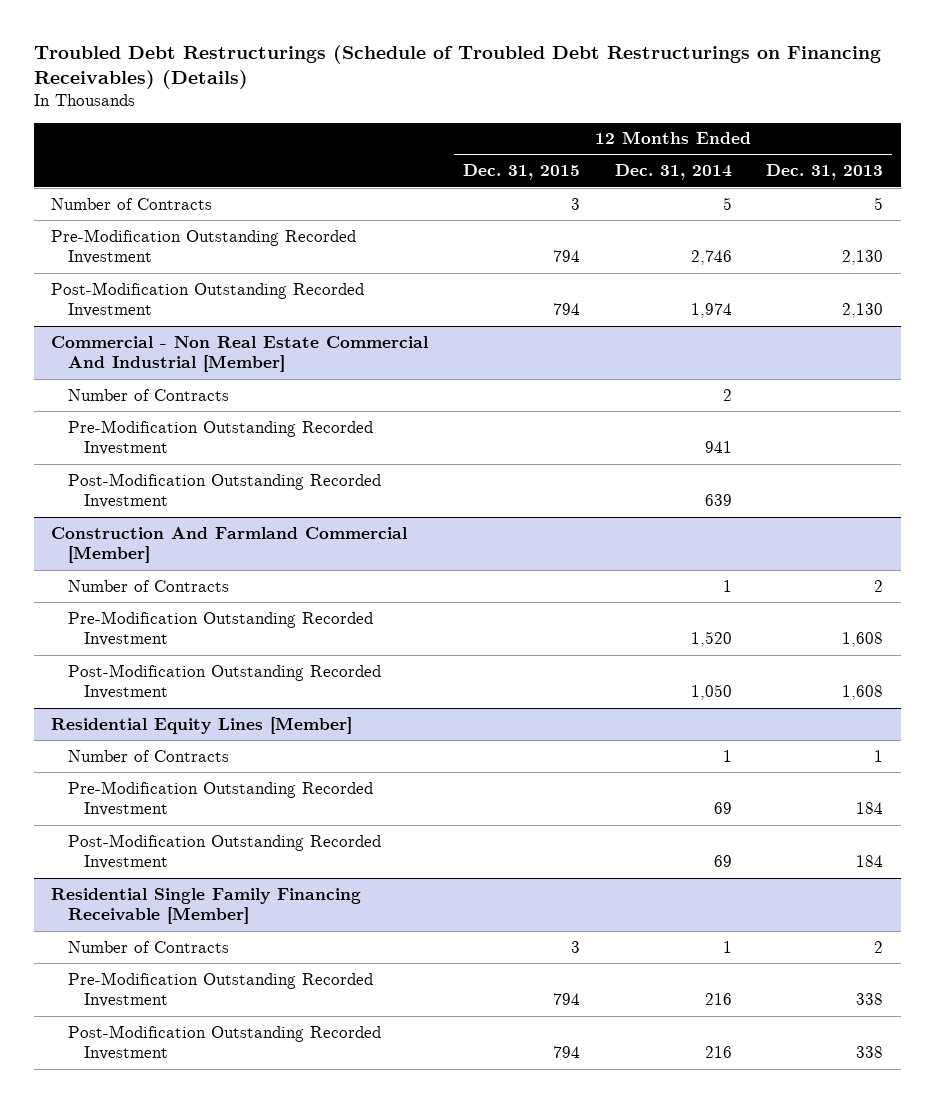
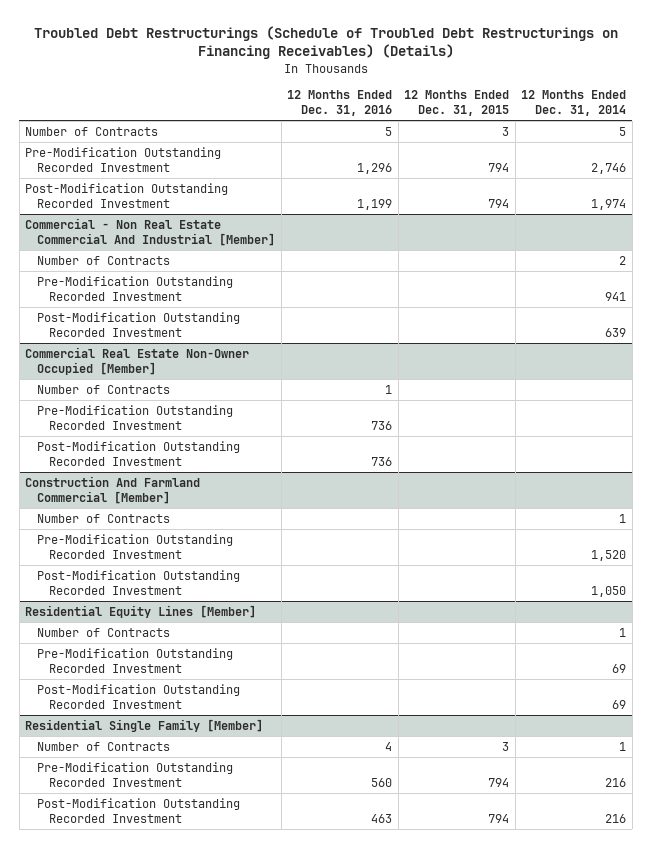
[766,164,884,181] Dec. 31, 2013 -> none
none -> [287,90,393,117] 12 Months Ended Dec. 31, 2016
none -> [25,346,250,375] Commercial Real Estate Non-Owner Occupied [Member]
none -> [37,384,171,394] Number of Contracts
none -> [37,404,234,430] Pre-Modification Outstanding Recorded Investment
none -> [37,440,241,466] Post-Modification Outstanding Recorded Investment
[51,887,362,925] Residential Single Family Financing Receivable [Member] -> [25,718,264,732] Residential Single Family [Member]

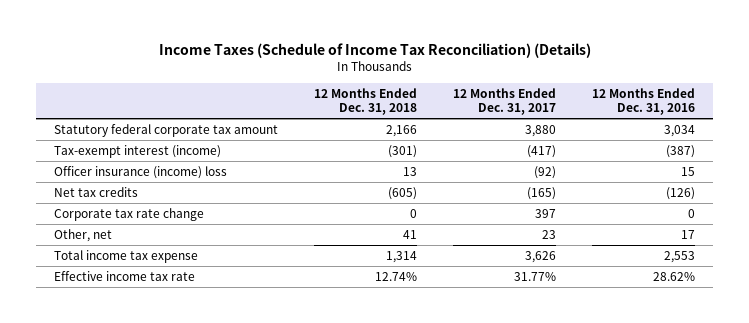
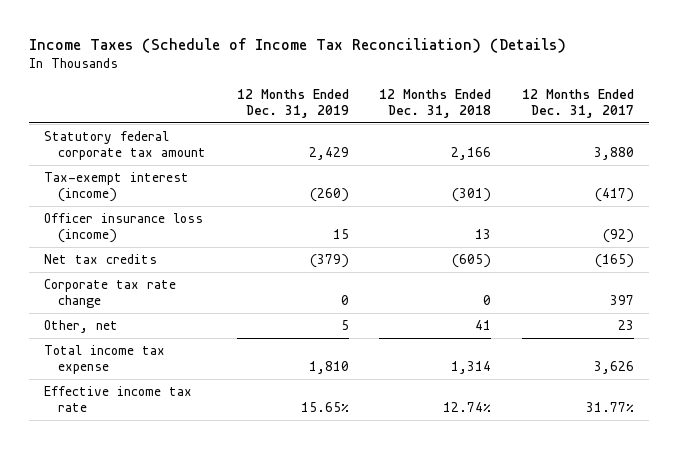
[592,87,696,116] 12 Months Ended Dec. 31, 2016 -> none
none -> [236,88,349,119] 12 Months Ended Dec. 31, 2019
[54,165,228,179] Officer insurance (income) loss -> [43,212,203,244] Officer insurance loss (income)

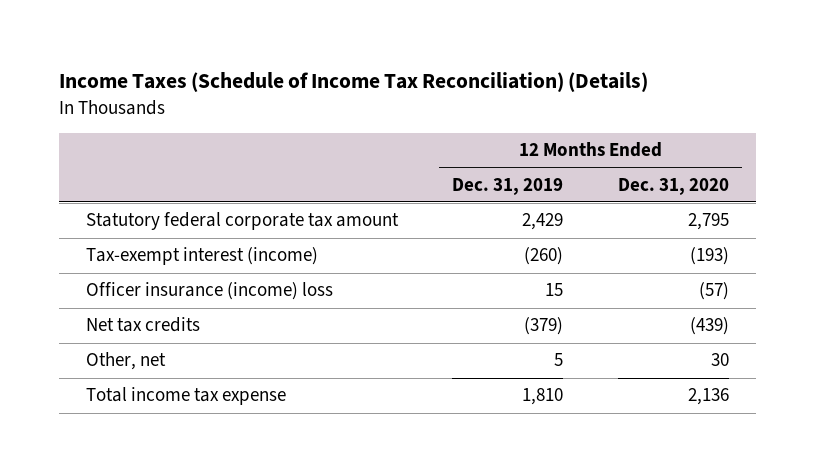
[379,88,492,119] 12 Months Ended Dec. 31, 2018 -> none
[521,88,634,119] 12 Months Ended Dec. 31, 2017 -> none
none -> [617,177,729,195] Dec. 31, 2020
[43,212,203,244] Officer insurance loss (income) -> [86,282,334,301] Officer insurance (income) loss
[43,278,176,309] Corporate tax rate change -> none
[43,385,192,413] Effective income tax rate -> none

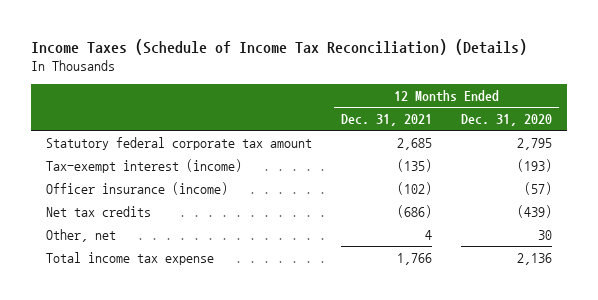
[452,177,564,195] Dec. 31, 2019 -> none
none -> [340,113,432,126] Dec. 31, 2021
[86,282,334,301] Officer insurance (income) loss -> [45,181,228,195] Officer insurance (income)

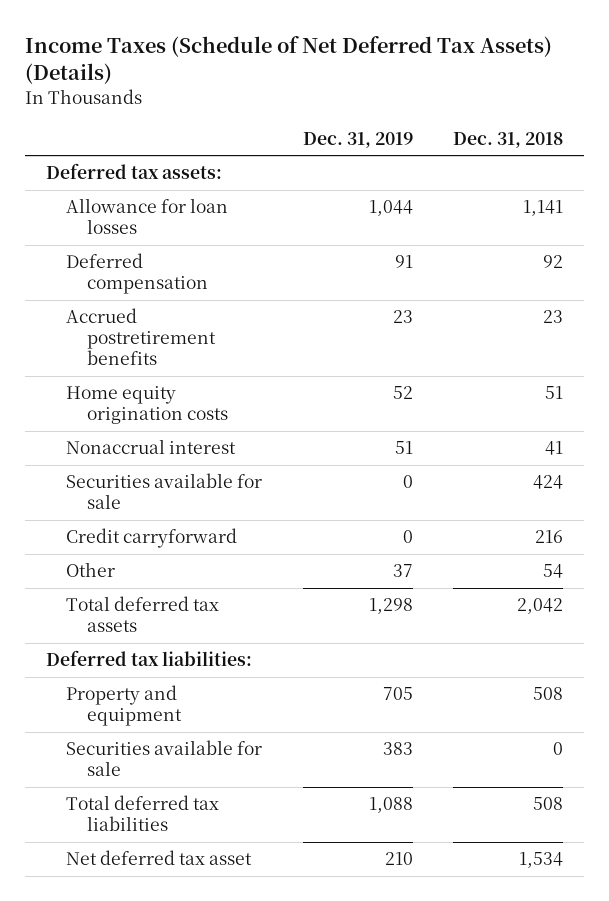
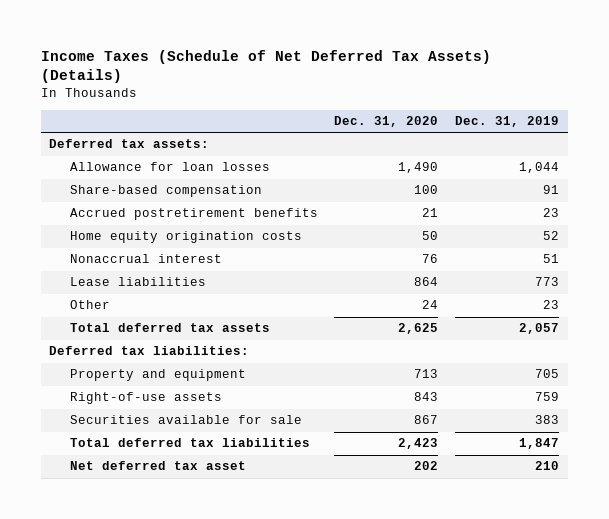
[453,131,564,148] Dec. 31, 2018 -> none
none -> [334,116,439,128] Dec. 31, 2020
[66,253,208,295] Deferred compensation -> [69,185,262,198] Share-based compensation
[66,473,263,510] Securities available for sale -> none
[66,528,238,549] Credit carryforward -> none
none -> [69,277,206,287] Lease liabilities
[392,564,413,578] 37 -> [543,300,560,310] 23
[368,598,413,615] 1,298 -> [519,323,560,335] 2,057
none -> [69,392,222,405] Right-of-use assets
[368,797,413,814] 1,088 -> [519,438,560,450] 1,847

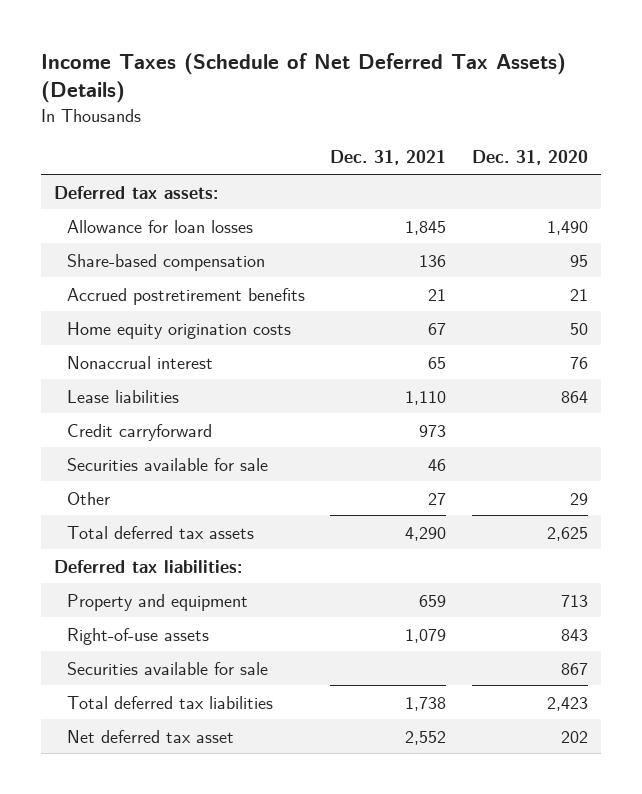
[455,116,560,128] Dec. 31, 2019 -> none
none -> [330,150,447,166] Dec. 31, 2021
[414,185,439,195] 100 -> [570,254,589,267] 95
none -> [66,423,212,441] Credit carryforward
none -> [66,457,268,471] Securities available for sale
[422,300,439,310] 24 -> [570,492,589,505] 29

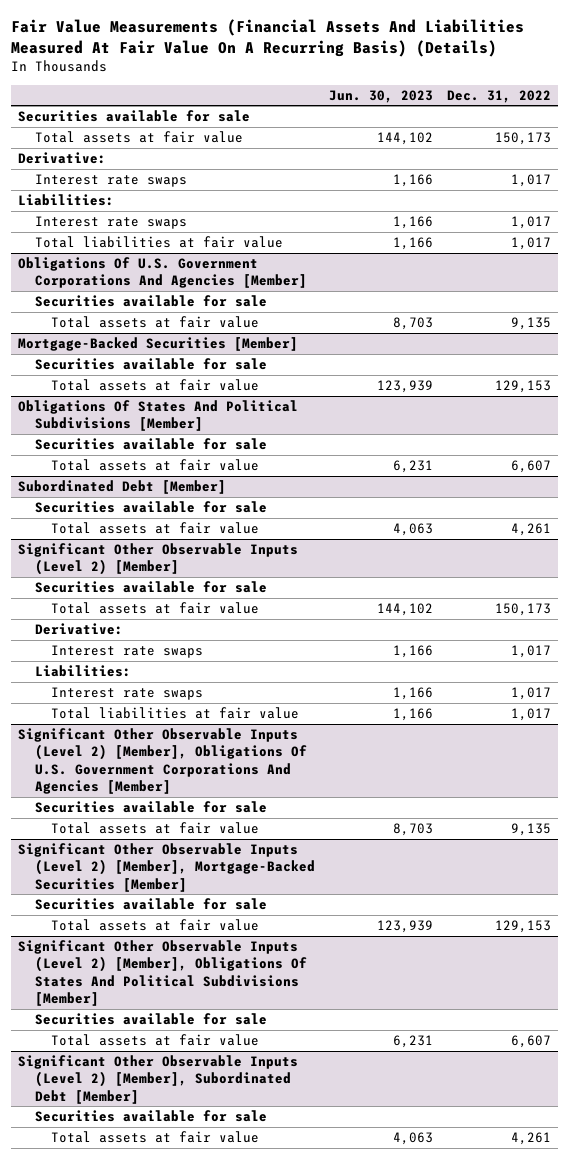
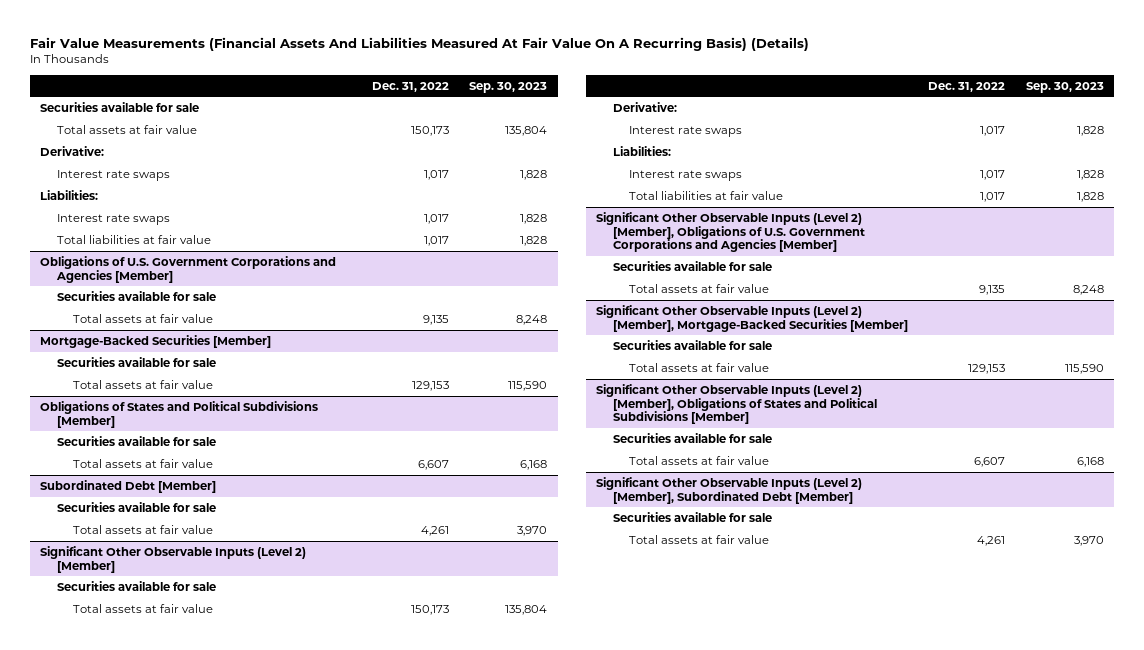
[328,89,433,103] Jun. 30, 2023 -> none
none -> [469,81,548,93] Sep. 30, 2023
[18,257,307,289] Obligations Of U.S. Government Corporations And Agencies [Member] -> [40,255,337,283] Obligations of U.S. Government Corporations and Agencies [Member]
[18,400,299,432] Obligations Of States And Political Subdivisions [Member] -> [40,400,319,428] Obligations of States and Political Subdivisions [Member]
[18,728,307,795] Significant Other Observable Inputs (Level 2) [Member], Obligations Of U.S. Government Corporations And Agencies [Member] -> [596,211,865,253] Significant Other Observable Inputs (Level 2) [Member], Obligations of U.S. Government Corporations and Agencies [Member]
[18,940,307,1007] Significant Other Observable Inputs (Level 2) [Member], Obligations Of States And Political Subdivisions [Member] -> [596,383,877,425] Significant Other Observable Inputs (Level 2) [Member], Obligations of States and Political Subdivisions [Member]

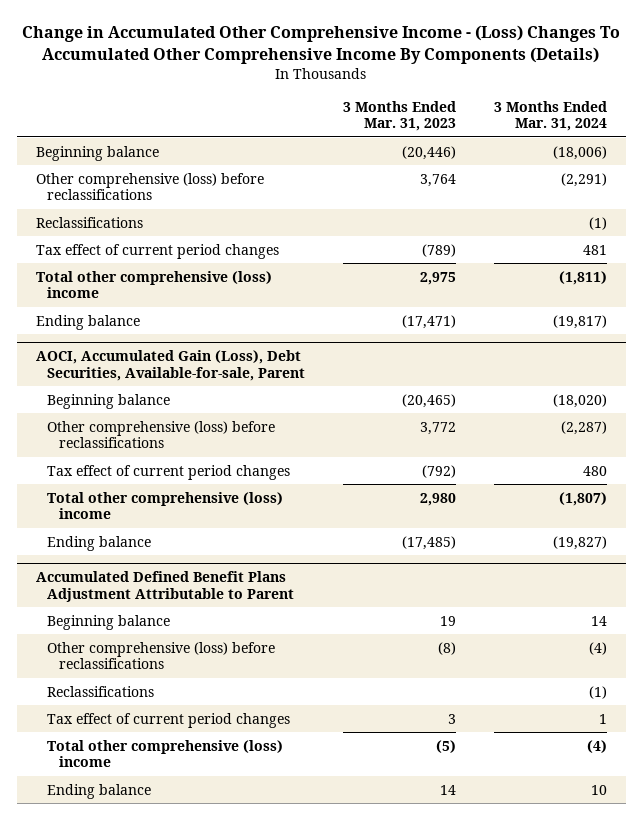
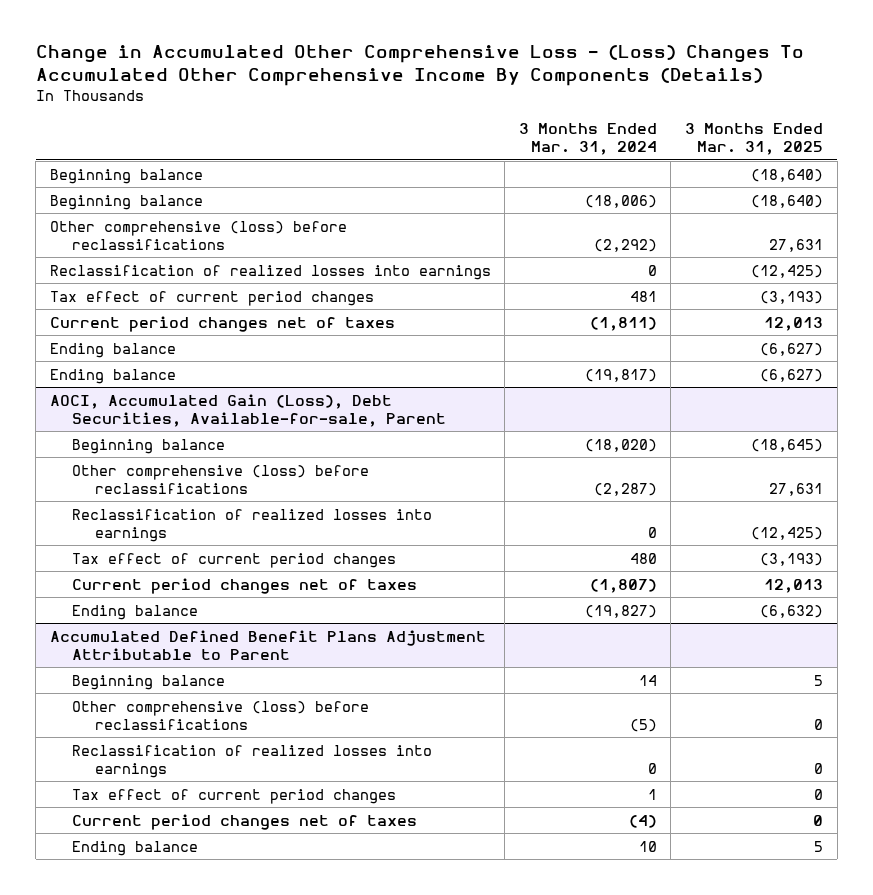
[22,25,621,65] Change in Accumulated Other Comprehensive Income - (Loss) Changes To Accumulated Other Comprehensive Income By Components (Details) -> [35,45,804,86] Change in Accumulated Other Comprehensive Loss - (Loss) Changes To Accumulated Other Comprehensive Income By Components (Details)
[343,100,457,132] 3 Months Ended Mar. 31, 2023 -> none
none -> [684,122,823,155] 3 Months Ended Mar. 31, 2025
none -> [49,168,203,184] Beginning balance
[35,216,143,228] Reclassifications -> none
[560,172,607,187] (2,291) -> [593,238,657,252] (2,292)
none -> [49,264,491,280] Reclassification of realized losses into earnings
[35,270,272,299] Total other comprehensive (loss) income -> [49,315,395,332] Current period changes net of taxes
none -> [49,342,176,358] Ending balance
none -> [72,508,433,542] Reclassification of realized losses into earnings
[47,491,284,520] Total other comprehensive (loss) income -> [72,577,418,594] Current period changes net of taxes
[47,685,155,697] Reclassifications -> none
[588,641,607,655] (4) -> [629,718,657,732] (5)
none -> [72,744,433,778] Reclassification of realized losses into earnings
[47,739,284,768] Total other comprehensive (loss) income -> [72,813,418,830] Current period changes net of taxes

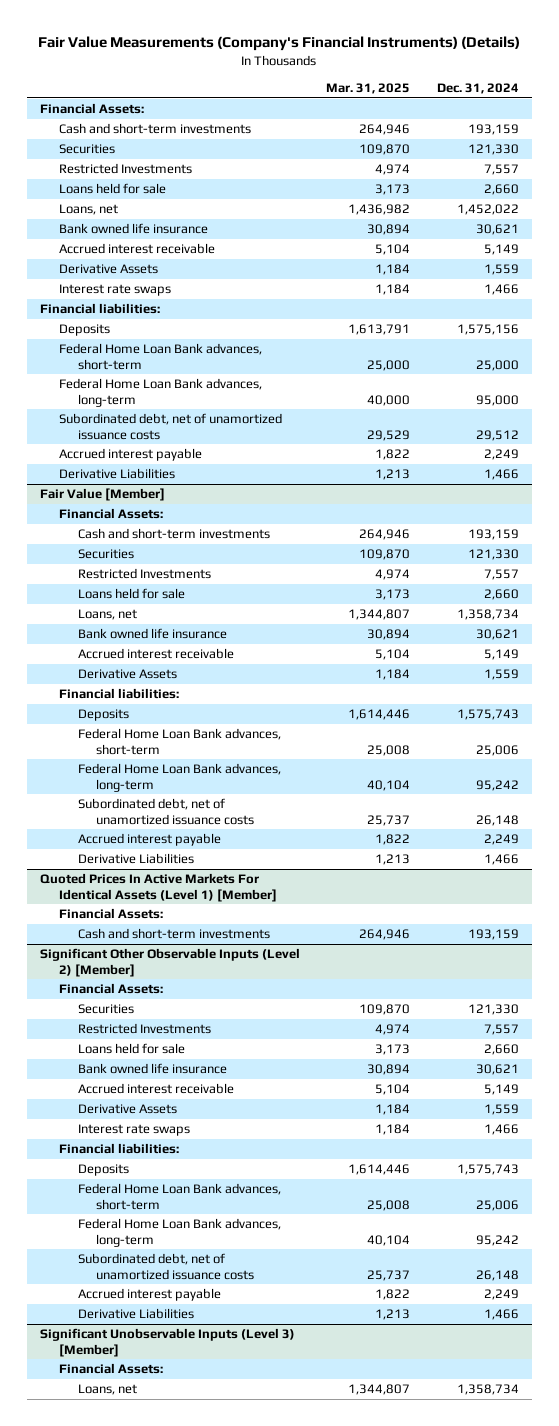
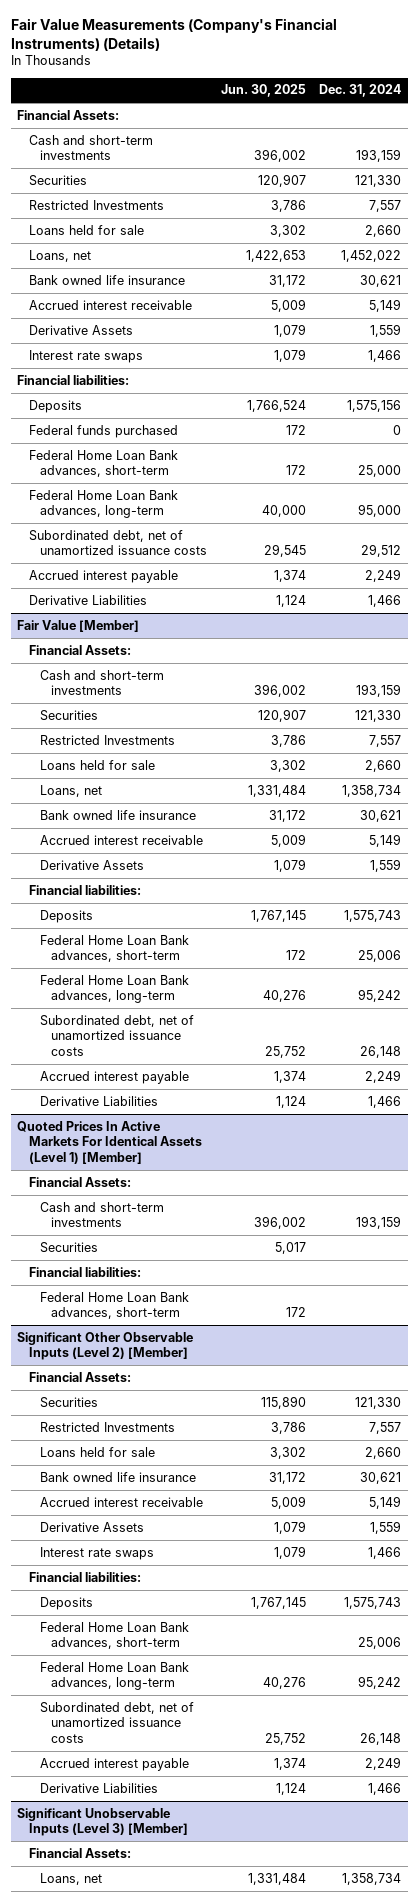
[326,82,411,94] Mar. 31, 2025 -> none
none -> [220,84,306,98] Jun. 30, 2025
none -> [28,424,178,438] Federal funds purchased
none -> [39,1241,98,1253] Securities
none -> [28,1266,141,1277] Financial liabilities:
none -> [39,1291,189,1320] Federal Home Loan Bank advances, short-term

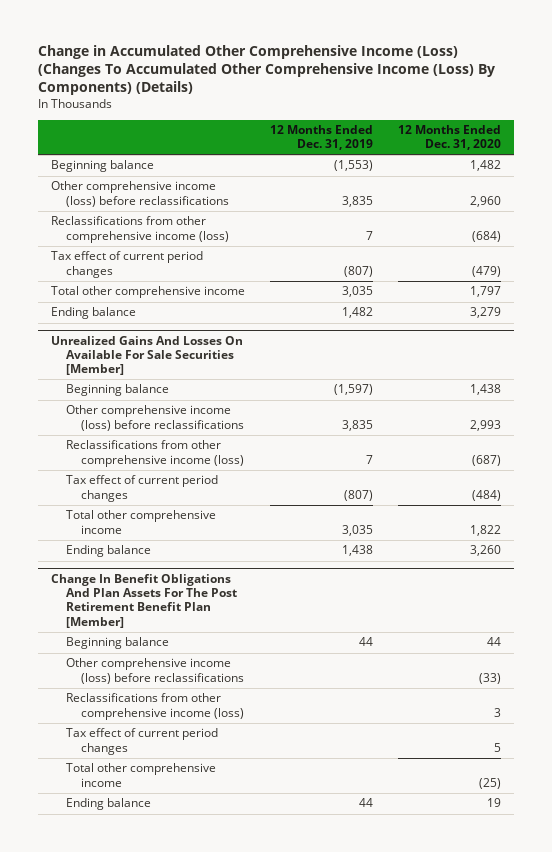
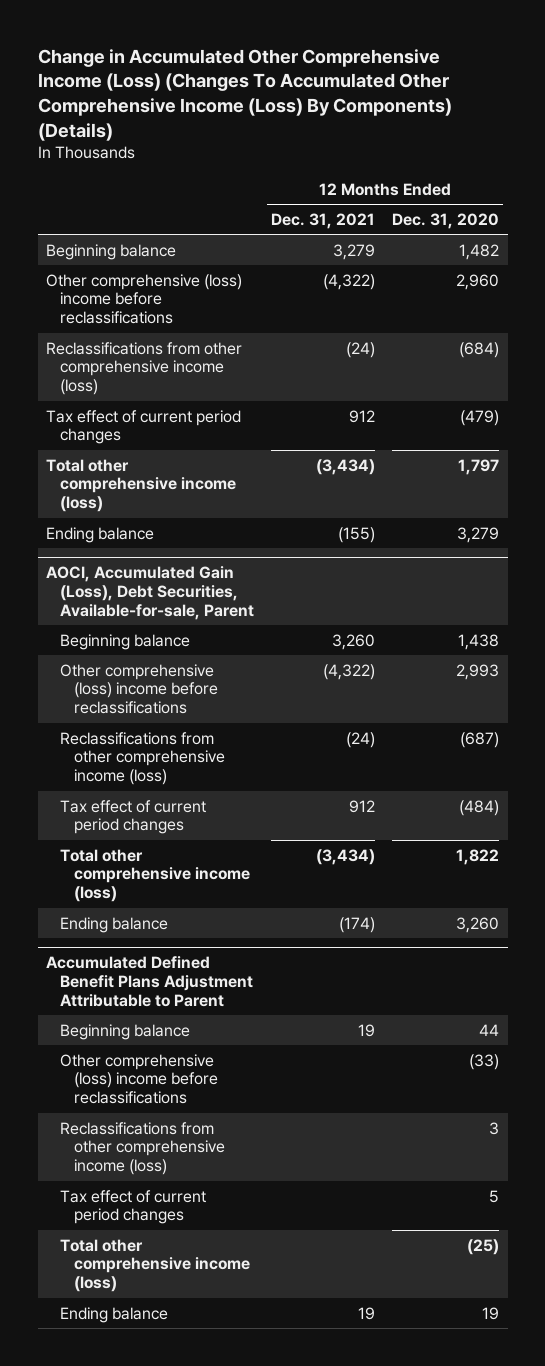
[269,124,373,151] 12 Months Ended Dec. 31, 2019 -> none
none -> [271,212,376,229] Dec. 31, 2021
[50,181,230,207] Other comprehensive income (loss) before reclassifications -> [46,273,243,325] Other comprehensive (loss) income before reclassifications
[50,286,245,299] Total other comprehensive income -> [46,458,237,513] Total other comprehensive income (loss)
[50,335,243,376] Unrealized Gains And Losses On Available For Sale Securities [Member] -> [46,566,255,620] AOCI, Accumulated Gain (Loss), Debt Securities, Available-for-sale, Parent
[66,405,245,431] Other comprehensive income (loss) before reclassifications -> [60,663,219,715] Other comprehensive (loss) income before reclassifications
[66,510,217,534] Total other comprehensive income -> [60,848,251,903] Total other comprehensive income (loss)
[50,573,238,628] Change In Benefit Obligations And Plan Assets For The Post Retirement Benefit Plan [Member] -> [46,956,254,1007] Accumulated Defined Benefit Plans Adjustment Attributable to Parent
[66,658,245,684] Other comprehensive income (loss) before reclassifications -> [60,1053,219,1105] Other comprehensive (loss) income before reclassifications
[66,763,217,787] Total other comprehensive income -> [60,1238,251,1293] Total other comprehensive income (loss)

